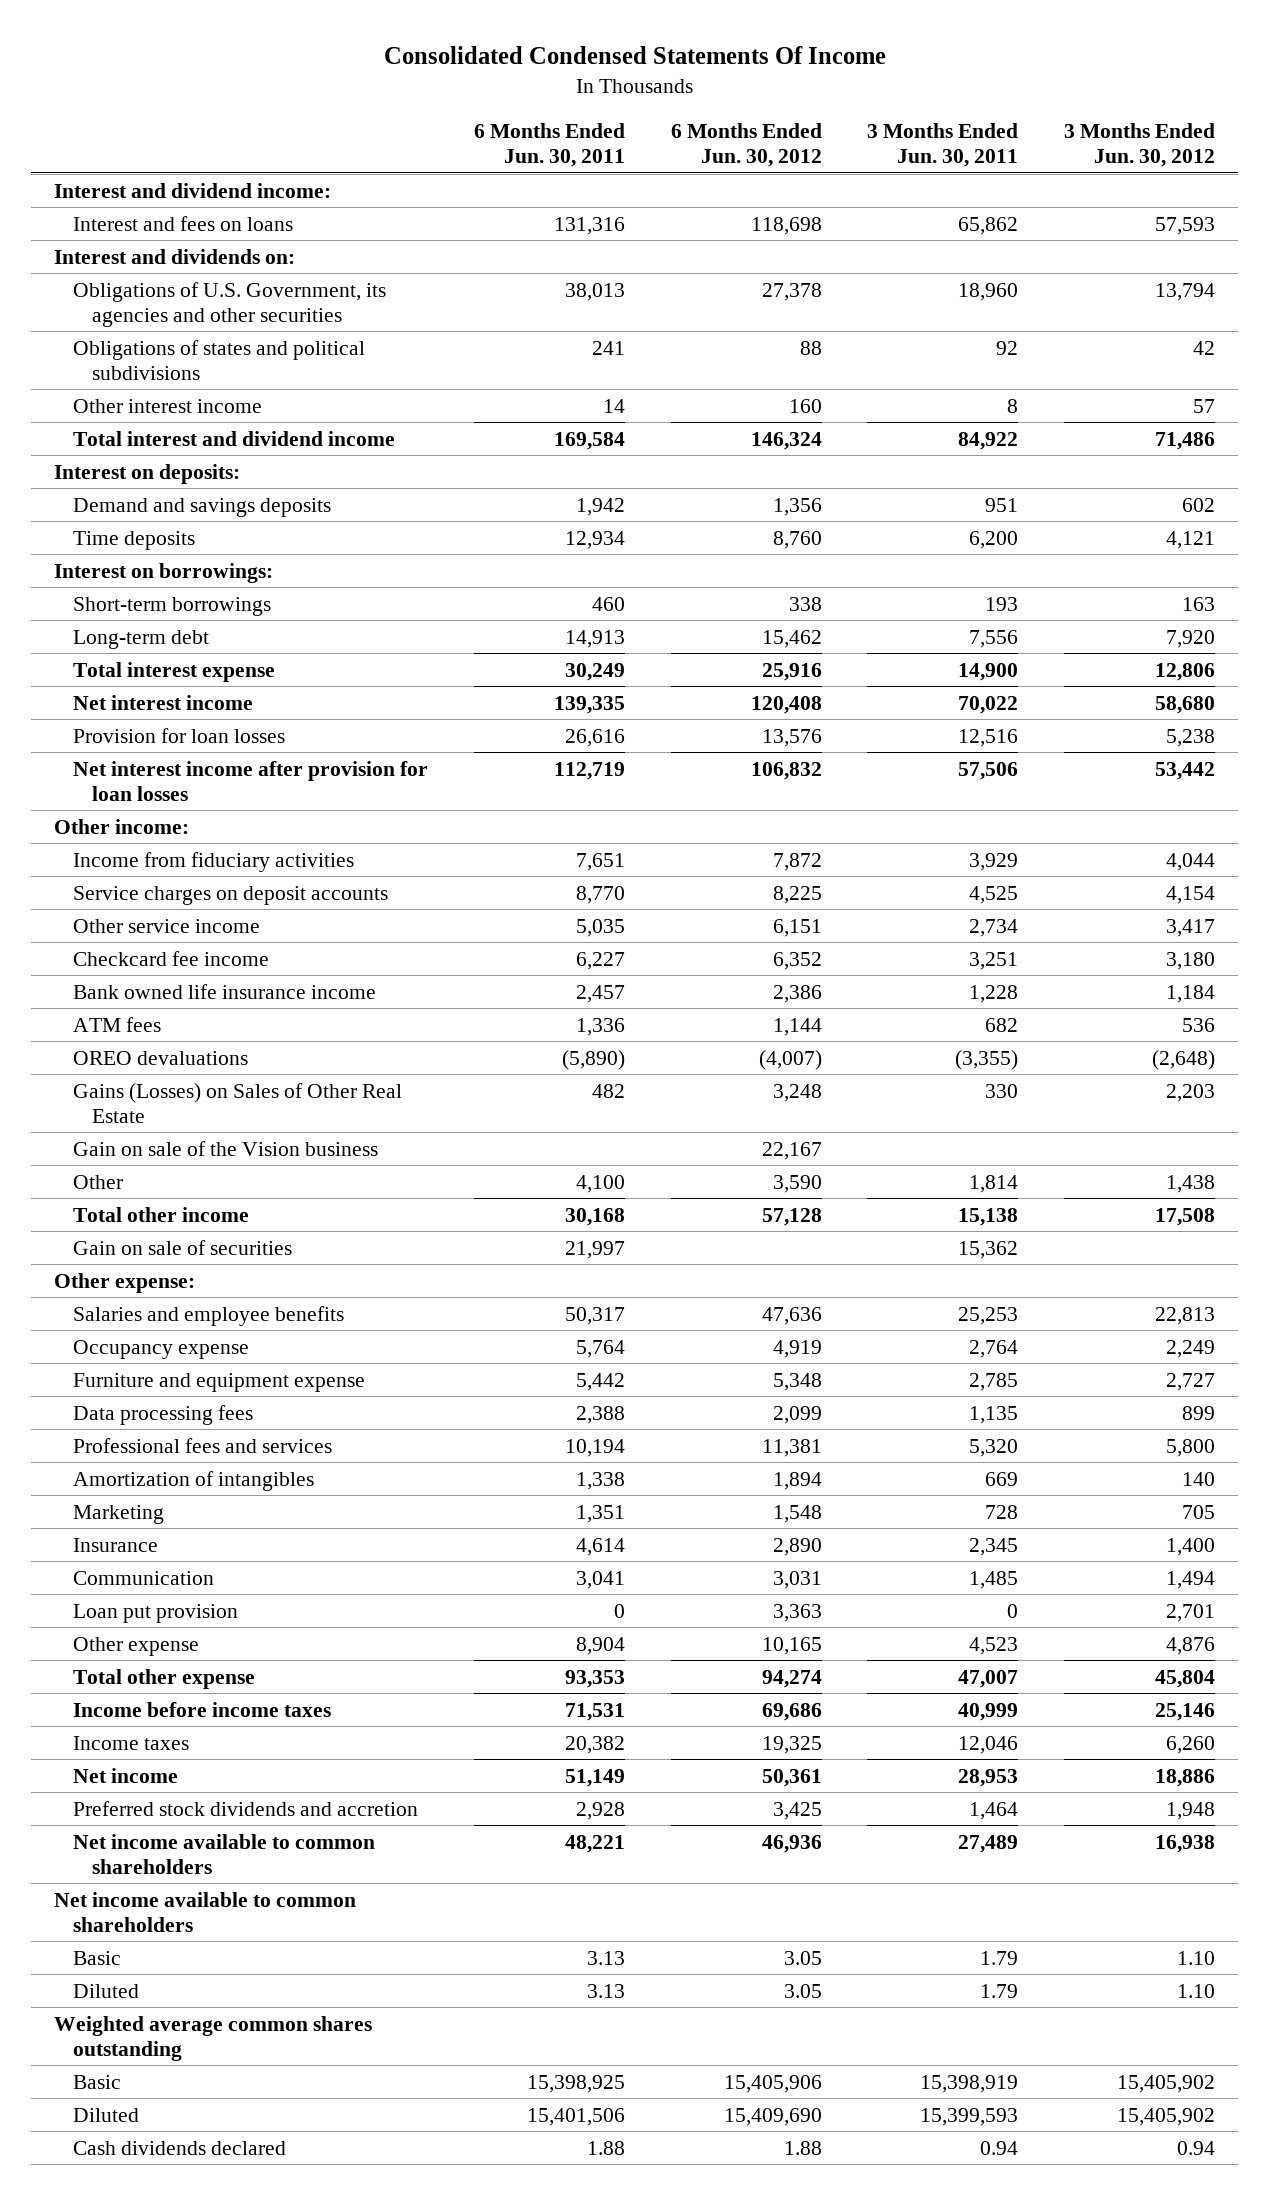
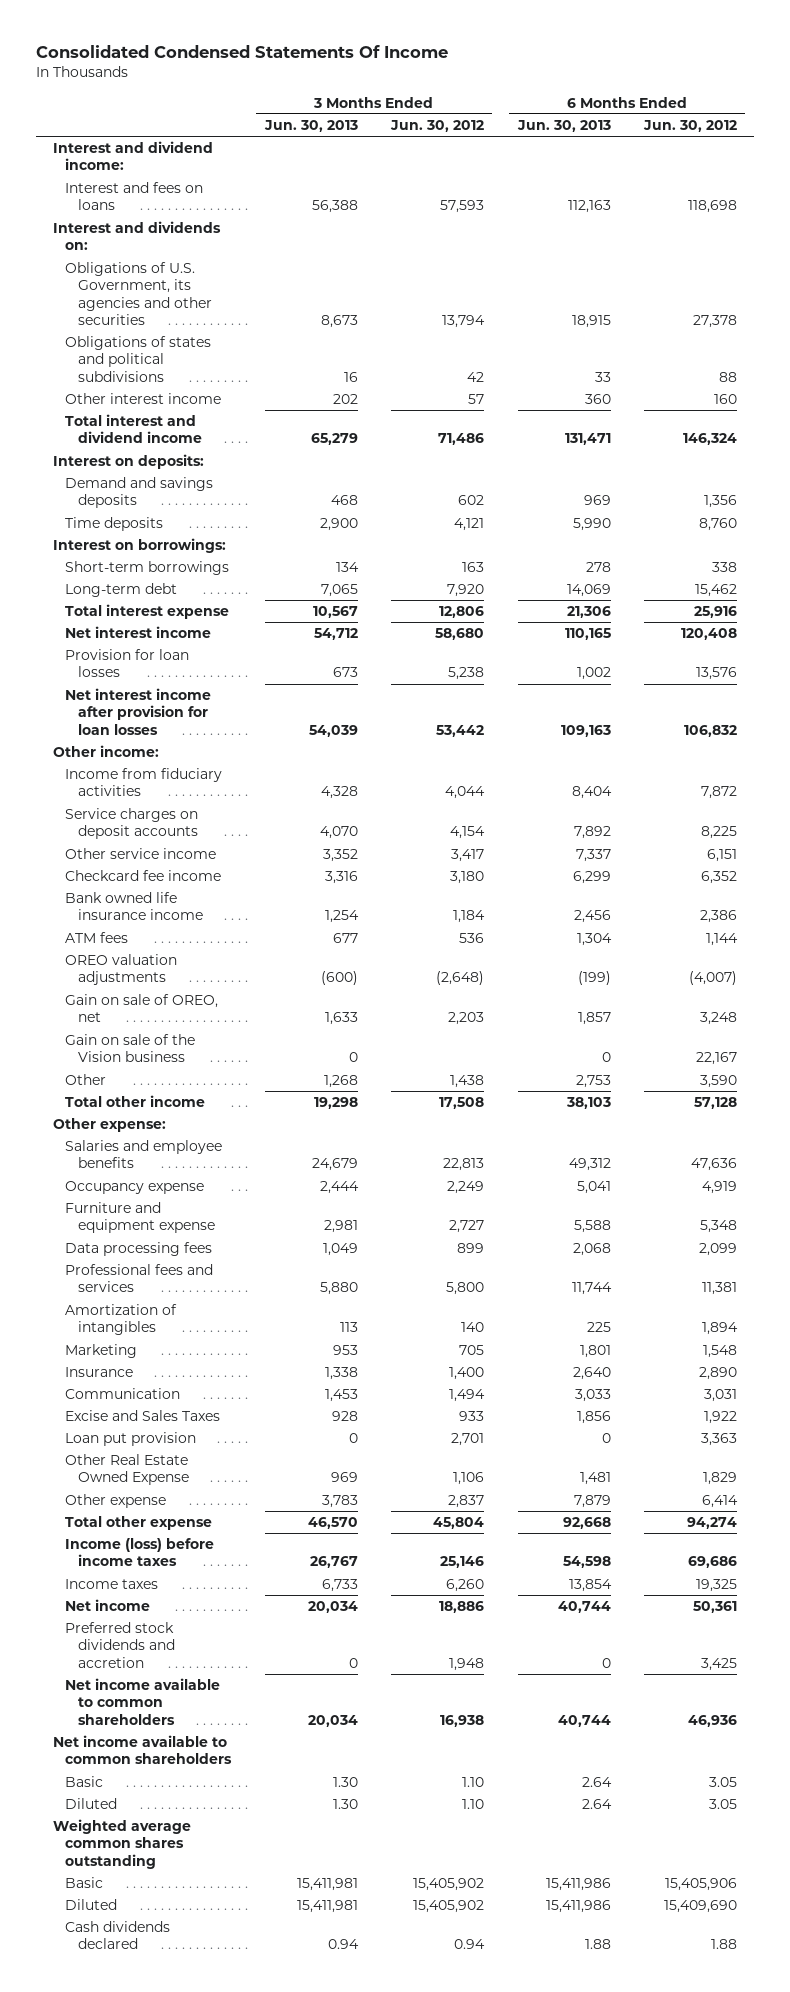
[473,123,625,168] 6 Months Ended Jun. 30, 2011 -> none
[867,123,1019,168] 3 Months Ended Jun. 30, 2011 -> none
none -> [263,120,358,133] Jun. 30, 2013
none -> [516,120,611,133] Jun. 30, 2013
[73,1050,249,1065] OREO devaluations -> [65,954,178,986] OREO valuation adjustments
[73,1082,403,1123] Gains (Losses) on Sales of Other Real Estate -> [65,994,219,1023] Gain on sale of OREO, net
[73,1239,293,1255] Gain on sale of securities -> none
none -> [65,1410,221,1422] Excise and Sales Taxes
none -> [65,1454,189,1486] Other Real Estate Owned Expense
[761,1636,822,1655] 10,165 -> [701,1495,738,1509] 6,414
[1166,1636,1216,1655] 4,876 -> [448,1495,485,1509] 2,837
[73,1701,332,1717] Income before income taxes -> [65,1538,215,1567] Income (loss) before income taxes

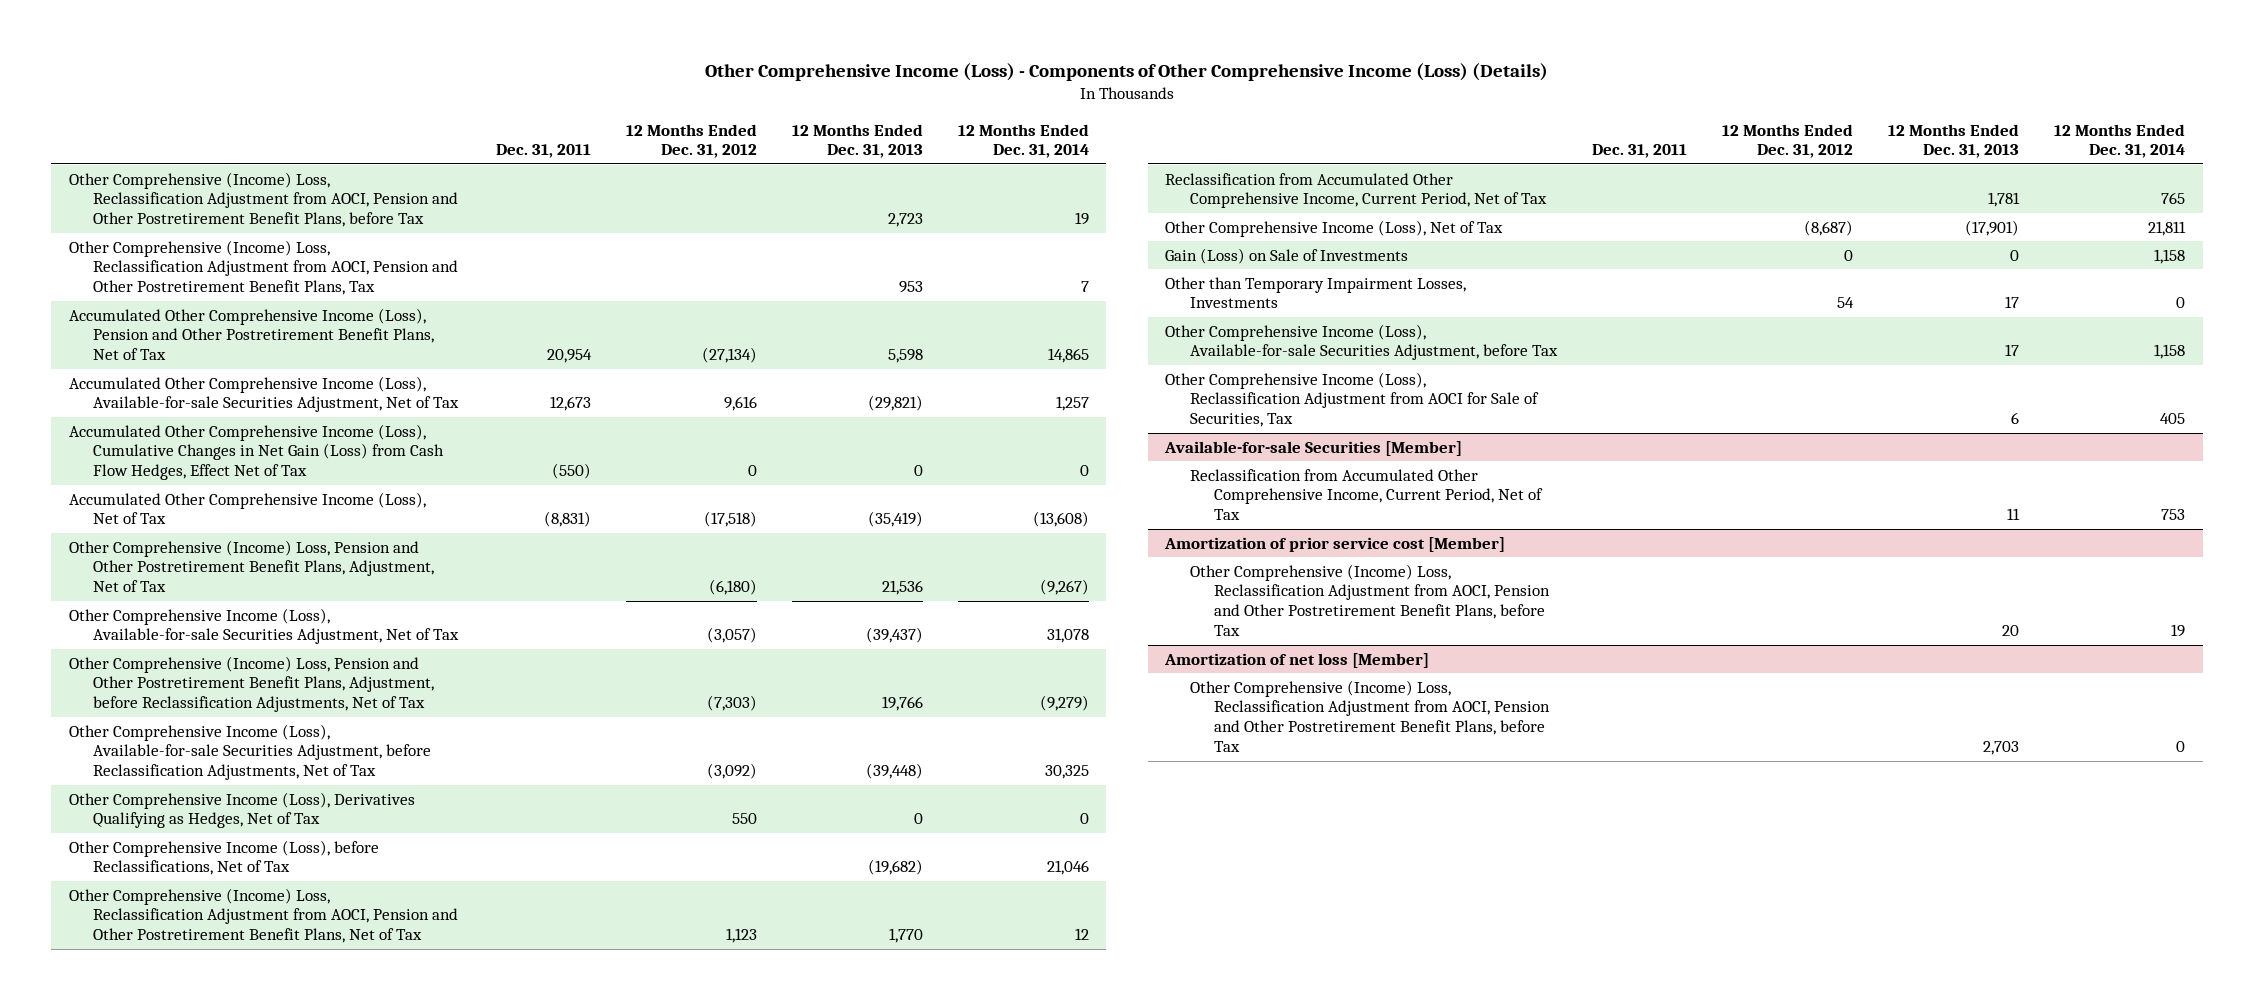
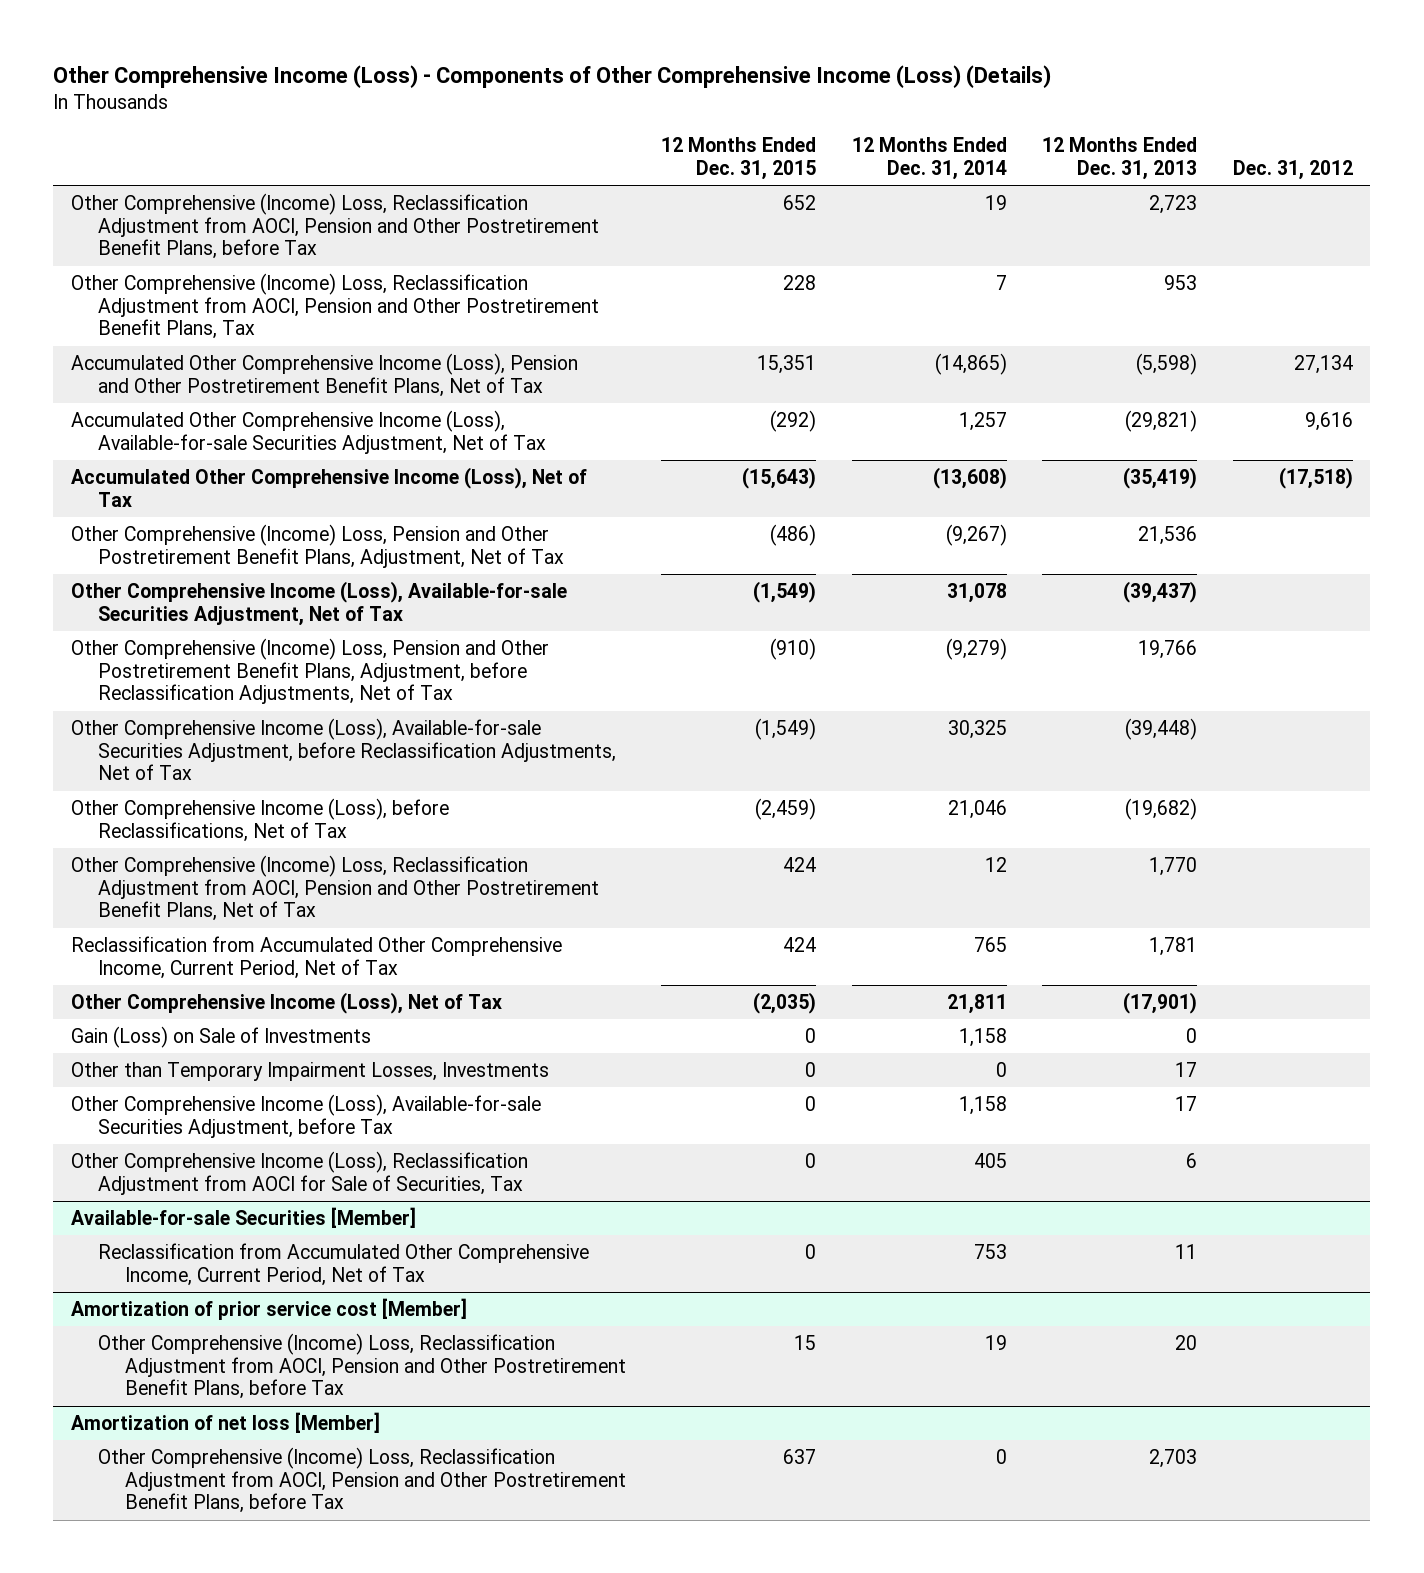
[495,144,591,159] Dec. 31, 2011 -> none
[625,123,757,159] 12 Months Ended Dec. 31, 2012 -> none
none -> [661,137,817,181] 12 Months Ended Dec. 31, 2015
none -> [1232,160,1353,181] Dec. 31, 2012
[887,349,923,364] 5,598 -> [1136,352,1198,375] (5,598)
[1047,348,1089,364] 14,865 -> [934,352,1007,375] (14,865)
[68,423,445,481] Accumulated Other Comprehensive Income (Loss), Cumulative Changes in Net Gain (Loss) from Cash Flow Hedges, Effect Net of Tax -> none
[68,791,415,829] Other Comprehensive Income (Loss), Derivatives Qualifying as Hedges, Net of Tax -> none

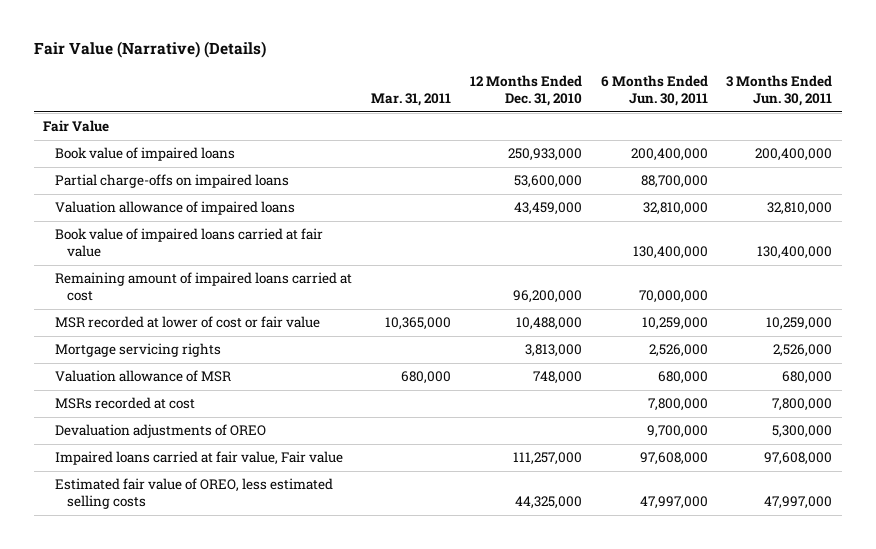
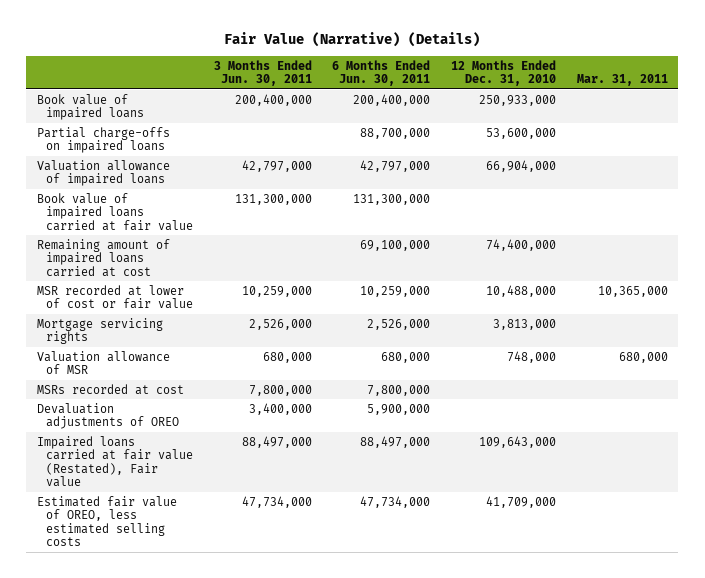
[43,120,110,133] Fair Value -> none
[513,202,582,216] 43,459,000 -> [486,159,557,172] 66,904,000
[642,202,708,216] 32,810,000 -> [360,159,431,172] 42,797,000
[767,202,833,216] 32,810,000 -> [241,159,312,172] 42,797,000
[632,246,708,260] 130,400,000 -> [353,193,431,205] 131,300,000
[757,246,833,260] 130,400,000 -> [234,193,312,205] 131,300,000
[512,290,582,304] 96,200,000 -> [486,238,557,251] 74,400,000
[638,290,708,304] 70,000,000 -> [360,239,431,251] 69,100,000
[646,425,708,439] 9,700,000 -> [367,403,431,415] 5,900,000
[772,425,833,439] 5,300,000 -> [248,402,312,415] 3,400,000
[54,451,343,466] Impaired loans carried at fair value, Fair value -> [36,435,193,487] Impaired loans carried at fair value (Restated), Fair value
[512,452,582,466] 111,257,000 -> [479,435,557,448] 109,643,000
[639,452,708,466] 97,608,000 -> [360,435,431,448] 88,497,000
[764,452,833,466] 97,608,000 -> [241,435,312,448] 88,497,000
[514,496,582,510] 44,325,000 -> [486,495,557,508] 41,709,000
[639,496,708,510] 47,997,000 -> [360,495,431,508] 47,734,000
[764,496,833,510] 47,997,000 -> [241,495,312,508] 47,734,000

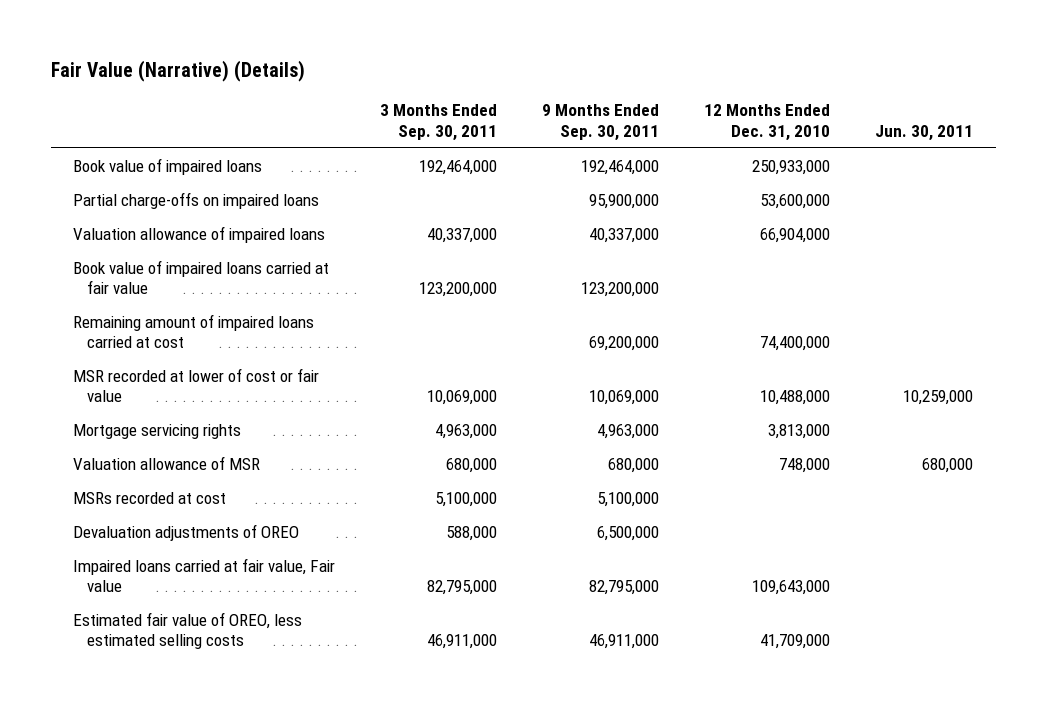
[213,59,312,86] 3 Months Ended Jun. 30, 2011 -> none
[332,59,431,86] 6 Months Ended Jun. 30, 2011 -> none
[577,73,669,86] Mar. 31, 2011 -> none
none -> [380,104,498,141] 3 Months Ended Sep. 30, 2011
none -> [542,104,660,141] 9 Months Ended Sep. 30, 2011
none -> [875,124,974,141] Jun. 30, 2011
[36,435,193,487] Impaired loans carried at fair value (Restated), Fair value -> [73,557,336,593] Impaired loans carried at fair value, Fair value

